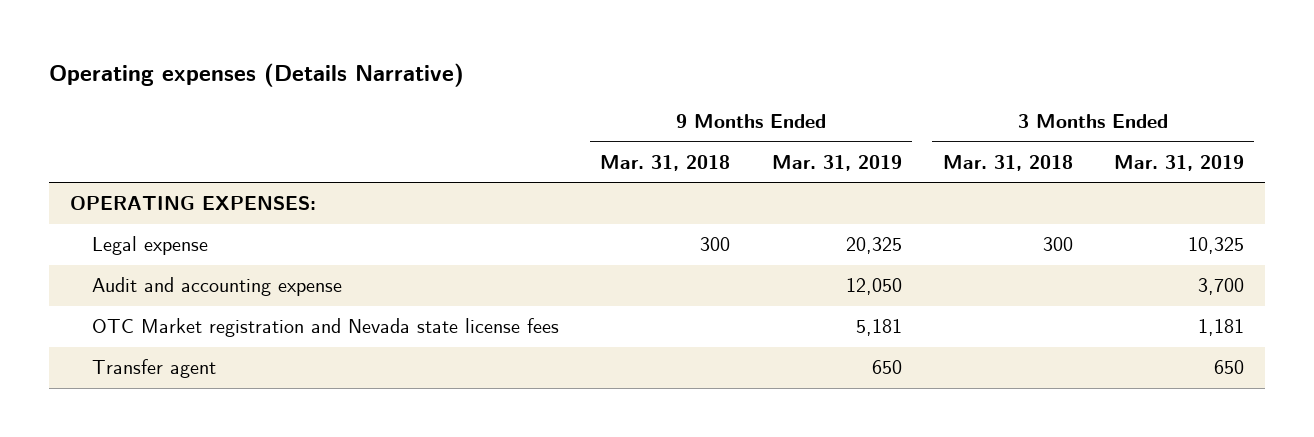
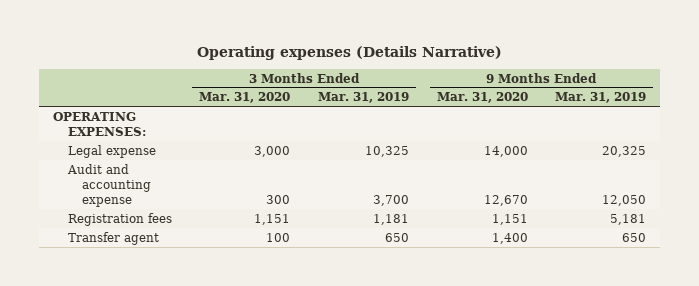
[600,155,731,172] Mar. 31, 2018 -> none
[942,155,1073,172] Mar. 31, 2018 -> none
none -> [199,92,291,104] Mar. 31, 2020
none -> [436,92,528,104] Mar. 31, 2020
[92,318,560,338] OTC Market registration and Nevada state license fees -> [67,212,172,226] Registration fees

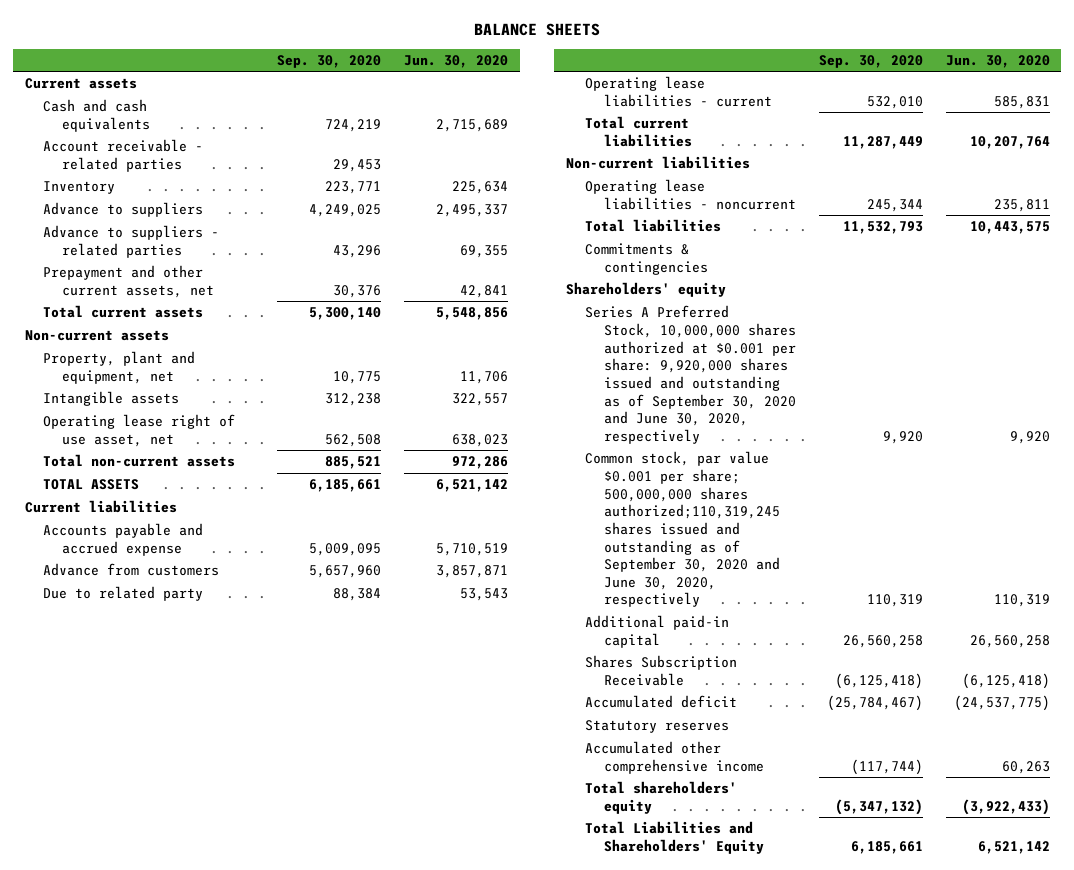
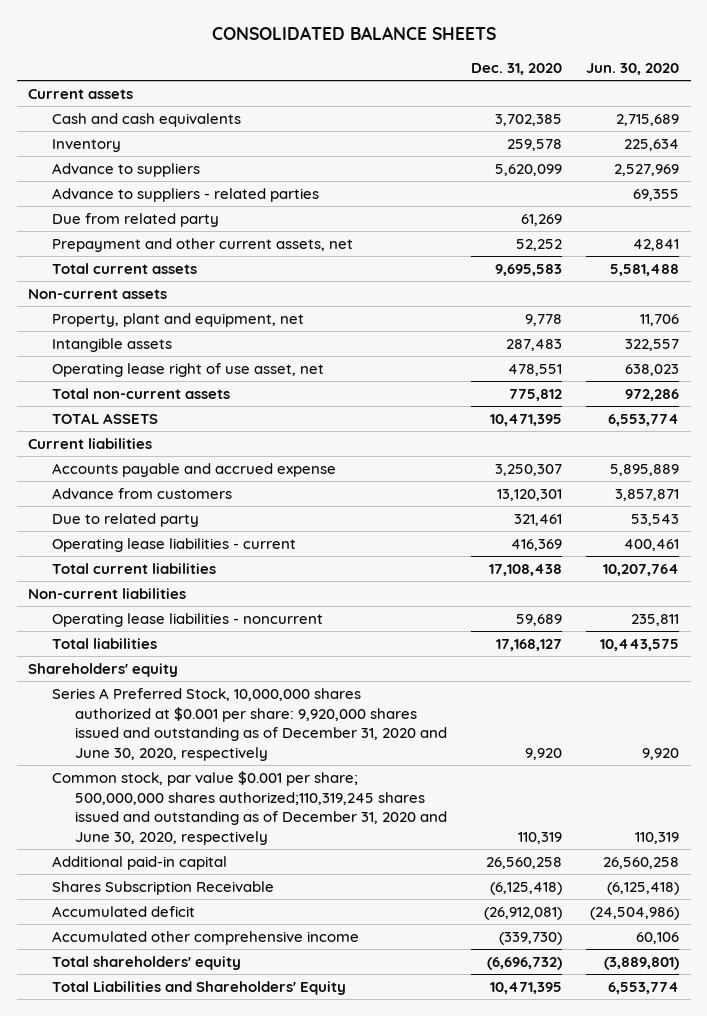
[474,22,601,36] BALANCE SHEETS -> [211,25,496,40] CONSOLIDATED BALANCE SHEETS
[277,54,382,68] Sep. 30, 2020 -> none
none -> [470,63,562,76] Dec. 31, 2020
[43,139,204,172] Account receivable - related parties -> none
[436,204,509,218] 2,495,337 -> [613,164,679,177] 2,527,969
none -> [51,213,219,228] Due from related party
[436,307,509,321] 5,548,856 -> [609,264,679,277] 5,581,488
[436,479,509,493] 6,521,142 -> [607,414,679,427] 6,553,774
[436,542,509,556] 5,710,519 -> [609,464,679,477] 5,895,889
[993,95,1050,109] 585,831 -> [623,539,679,552] 400,461
[584,243,708,275] Commitments & contingencies -> none
[584,305,796,444] Series A Preferred Stock, 10,000,000 shares authorized at $0.001 per share: 9,920,000 shares issued and outstanding as of September 30, 2020 and June 30, 2020, respectively -> [51,688,447,761] Series A Preferred Stock, 10,000,000 shares authorized at $0.001 per share: 9,920,000 shares issued and outstanding as of December 31, 2020 and June 30, 2020, respectively
[584,451,780,608] Common stock, par value $0.001 per share; 500,000,000 shares authorized;110,319,245 shares issued and outstanding as of September 30, 2020 and June 30, 2020, respectively -> [51,771,447,845] Common stock, par value $0.001 per share; 500,000,000 shares authorized;110,319,245 shares issued and outstanding as of December 31, 2020 and June 30, 2020, respectively
[584,720,729,734] Statutory reserves -> none
[953,695,1050,712] (24,537,775) -> [589,907,679,921] (24,504,986)
[1001,760,1050,774] 60,263 -> [635,932,679,945] 60,106
[961,798,1050,815] (3,922,433) -> [603,957,679,971] (3,889,801)
[977,840,1050,854] 6,521,142 -> [607,982,679,995] 6,553,774

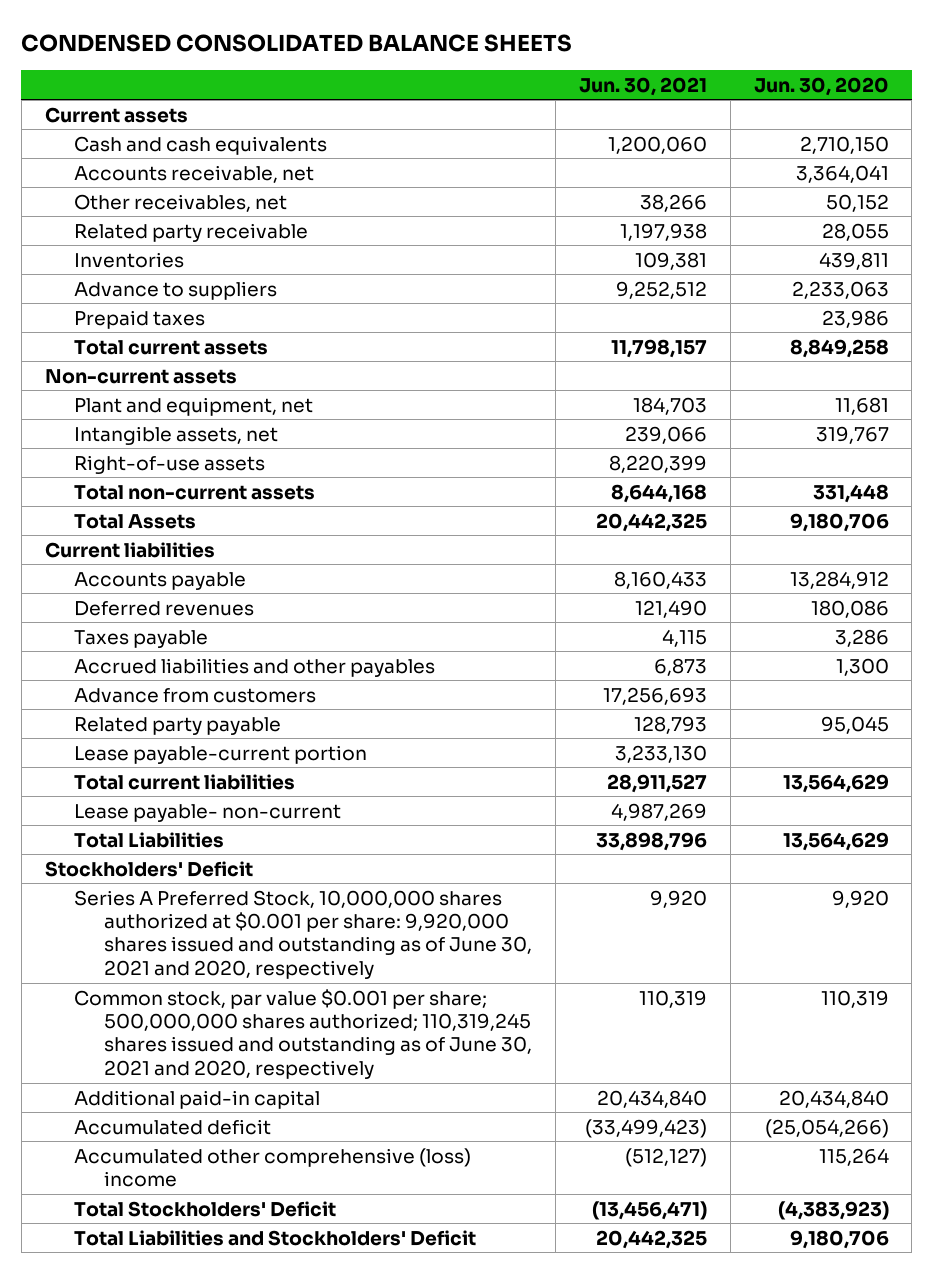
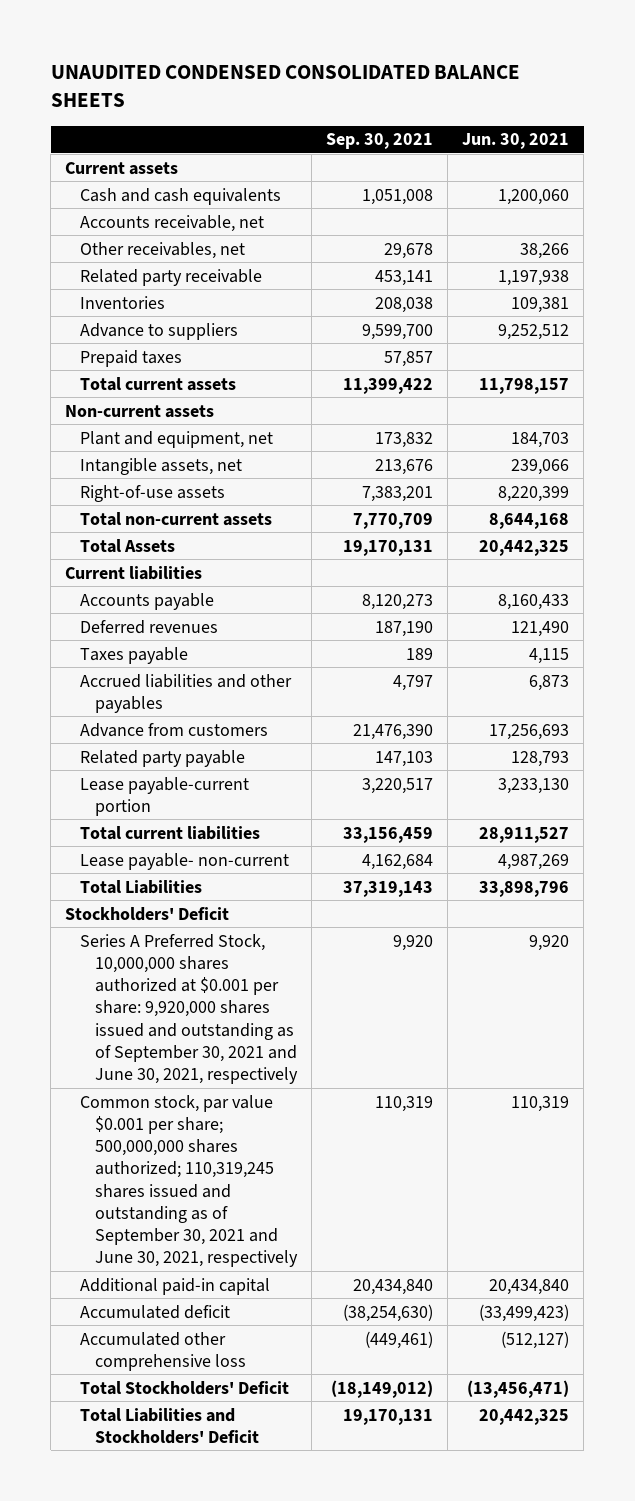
[21,33,573,52] CONDENSED CONSOLIDATED BALANCE SHEETS -> [50,65,520,108] UNAUDITED CONDENSED CONSOLIDATED BALANCE SHEETS
[753,76,889,96] Jun. 30, 2020 -> none
none -> [326,133,434,150] Sep. 30, 2021
[74,889,533,979] Series A Preferred Stock, 10,000,000 shares authorized at $0.001 per share: 9,920,000 shares issued and outstanding as of June 30, 2021 and 2020, respectively -> [80,933,299,1085] Series A Preferred Stock, 10,000,000 shares authorized at $0.001 per share: 9,920,000 shares issued and outstanding as of September 30, 2021 and June 30, 2021, respectively
[74,988,533,1079] Common stock, par value $0.001 per share; 500,000,000 shares authorized; 110,319,245 shares issued and outstanding as of June 30, 2021 and 2020, respectively -> [80,1094,299,1268] Common stock, par value $0.001 per share; 500,000,000 shares authorized; 110,319,245 shares issued and outstanding as of September 30, 2021 and June 30, 2021, respectively
[74,1147,472,1188] Accumulated other comprehensive (loss) income -> [80,1331,247,1371] Accumulated other comprehensive loss

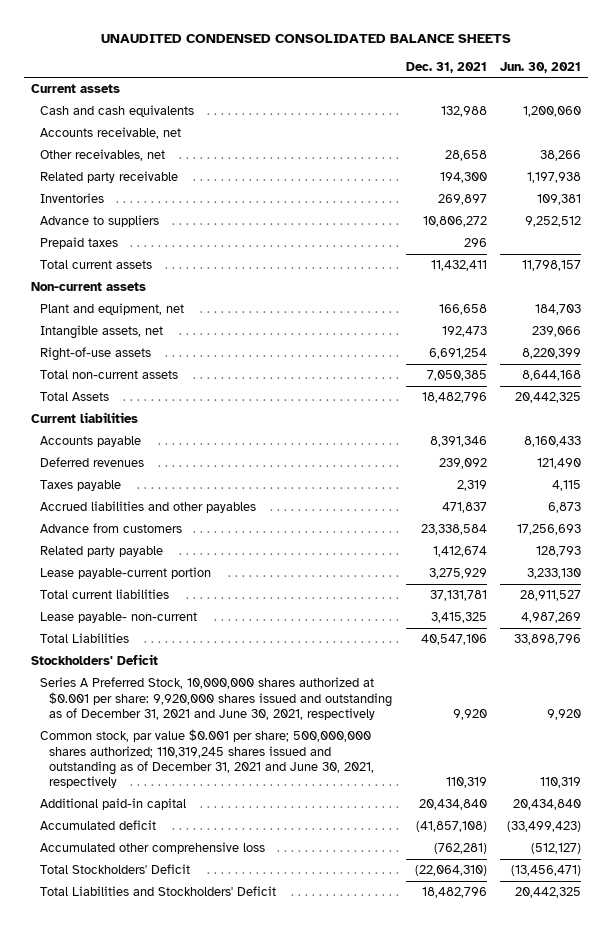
[326,133,434,150] Sep. 30, 2021 -> none
none -> [405,61,487,73] Dec. 31, 2021
[80,933,299,1085] Series A Preferred Stock, 10,000,000 shares authorized at $0.001 per share: 9,920,000 shares issued and outstanding as of September 30, 2021 and June 30, 2021, respectively -> [39,677,393,720] Series A Preferred Stock, 10,000,000 shares authorized at $0.001 per share: 9,920,000 shares issued and outstanding as of December 31, 2021 and June 30, 2021, respectively
[80,1094,299,1268] Common stock, par value $0.001 per share; 500,000,000 shares authorized; 110,319,245 shares issued and outstanding as of September 30, 2021 and June 30, 2021, respectively -> [39,729,375,789] Common stock, par value $0.001 per share; 500,000,000 shares authorized; 110,319,245 shares issued and outstanding as of December 31, 2021 and June 30, 2021, respectively

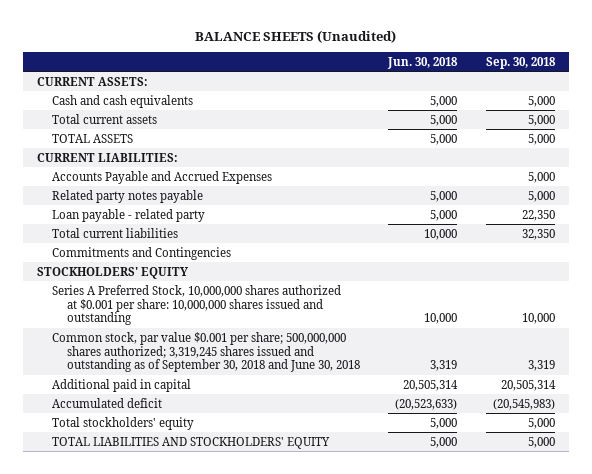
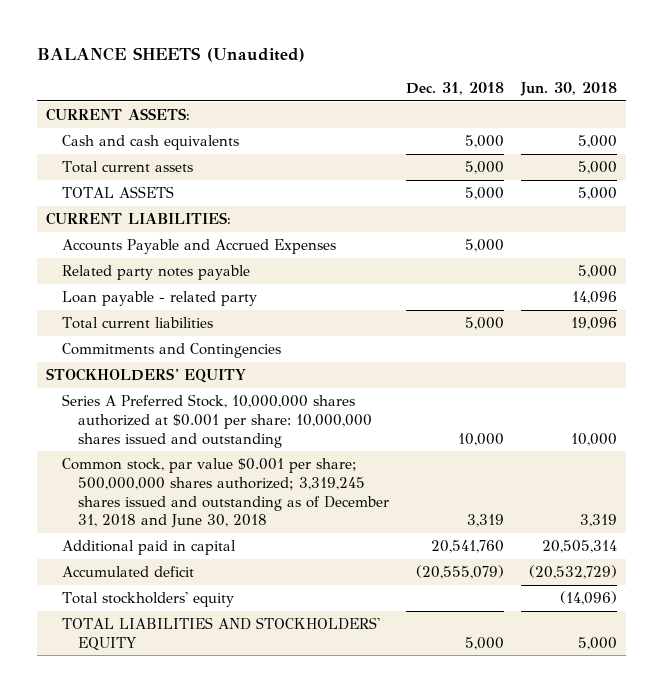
[485,56,556,69] Sep. 30, 2018 -> none
none -> [406,82,505,96] Dec. 31, 2018
[430,209,458,221] 5,000 -> [572,290,618,304] 14,096
[424,228,458,240] 10,000 -> [571,316,618,330] 19,096
[52,331,360,373] Common stock, par value $0.001 per share; 500,000,000 shares authorized; 3,319,245 shares issued and outstanding as of September 30, 2018 and June 30, 2018 -> [61,457,390,529] Common stock, par value $0.001 per share; 500,000,000 shares authorized; 3,319,245 shares issued and outstanding as of December 31, 2018 and June 30, 2018
[395,398,458,410] (20,523,633) -> [529,564,618,579] (20,532,729)
[430,417,458,429] 5,000 -> [560,590,618,605] (14,096)

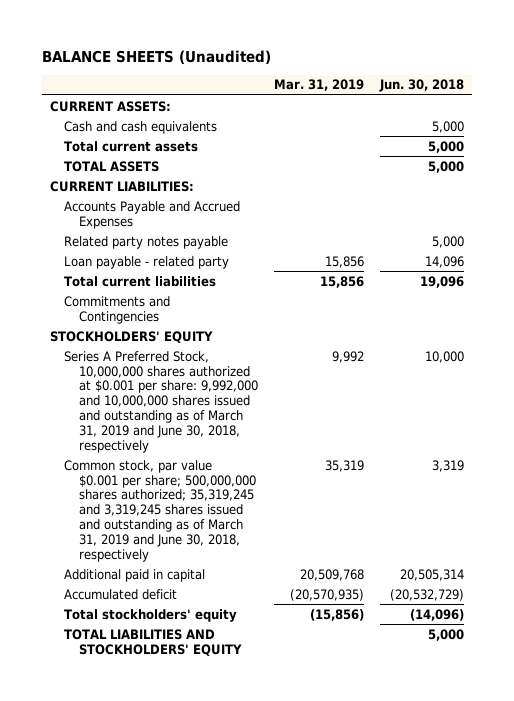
[406,82,505,96] Dec. 31, 2018 -> none
none -> [273,79,364,92] Mar. 31, 2019
[61,393,373,448] Series A Preferred Stock, 10,000,000 shares authorized at $0.001 per share: 10,000,000 shares issued and outstanding -> [64,350,258,454] Series A Preferred Stock, 10,000,000 shares authorized at $0.001 per share: 9,992,000 and 10,000,000 shares issued and outstanding as of March 31, 2019 and June 30, 2018, respectively
[61,457,390,529] Common stock, par value $0.001 per share; 500,000,000 shares authorized; 3,319,245 shares issued and outstanding as of December 31, 2018 and June 30, 2018 -> [64,459,256,563] Common stock, par value $0.001 per share; 500,000,000 shares authorized; 35,319,245 and 3,319,245 shares issued and outstanding as of March 31, 2019 and June 30, 2018, respectively

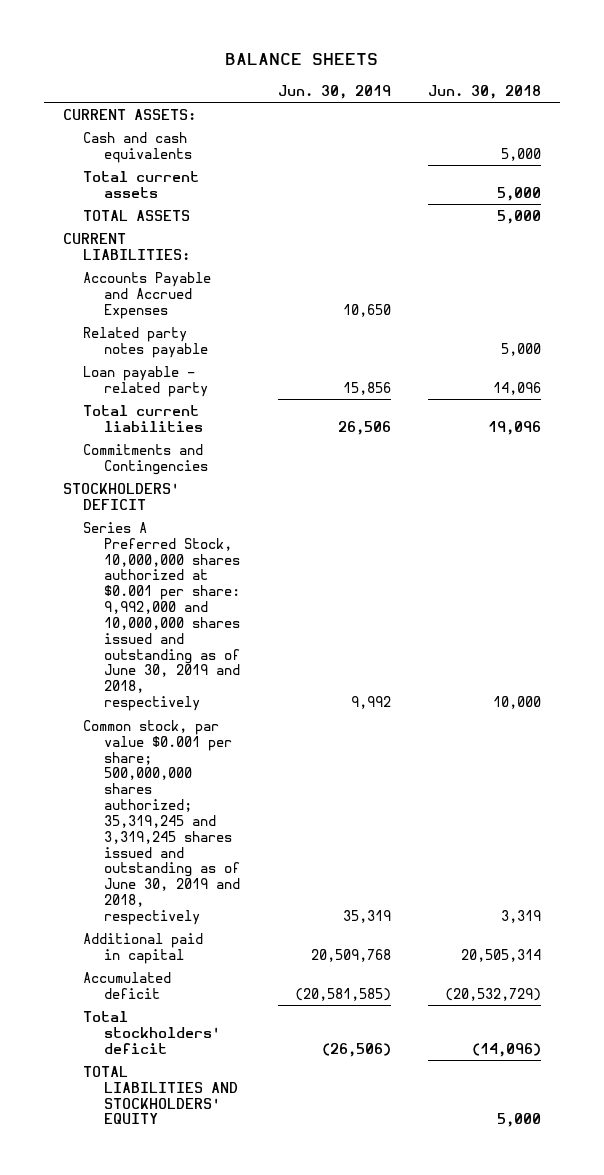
[42,49,272,64] BALANCE SHEETS (Unaudited) -> [225,53,379,66] BALANCE SHEETS
[273,79,364,92] Mar. 31, 2019 -> none
none -> [277,85,391,100] Jun. 30, 2019
[50,330,214,343] STOCKHOLDERS' EQUITY -> [63,482,180,510] STOCKHOLDERS' DEFICIT
[64,350,258,454] Series A Preferred Stock, 10,000,000 shares authorized at $0.001 per share: 9,992,000 and 10,000,000 shares issued and outstanding as of March 31, 2019 and June 30, 2018, respectively -> [83,521,240,712] Series A Preferred Stock, 10,000,000 shares authorized at $0.001 per share: 9,992,000 and 10,000,000 shares issued and outstanding as of June 30, 2019 and 2018, respectively
[64,459,256,563] Common stock, par value $0.001 per share; 500,000,000 shares authorized; 35,319,245 and 3,319,245 shares issued and outstanding as of March 31, 2019 and June 30, 2018, respectively -> [83,719,240,925] Common stock, par value $0.001 per share; 500,000,000 shares authorized; 35,319,245 and 3,319,245 shares issued and outstanding as of June 30, 2019 and 2018, respectively
[64,608,238,622] Total stockholders' equity -> [83,1010,220,1054] Total stockholders' deficit

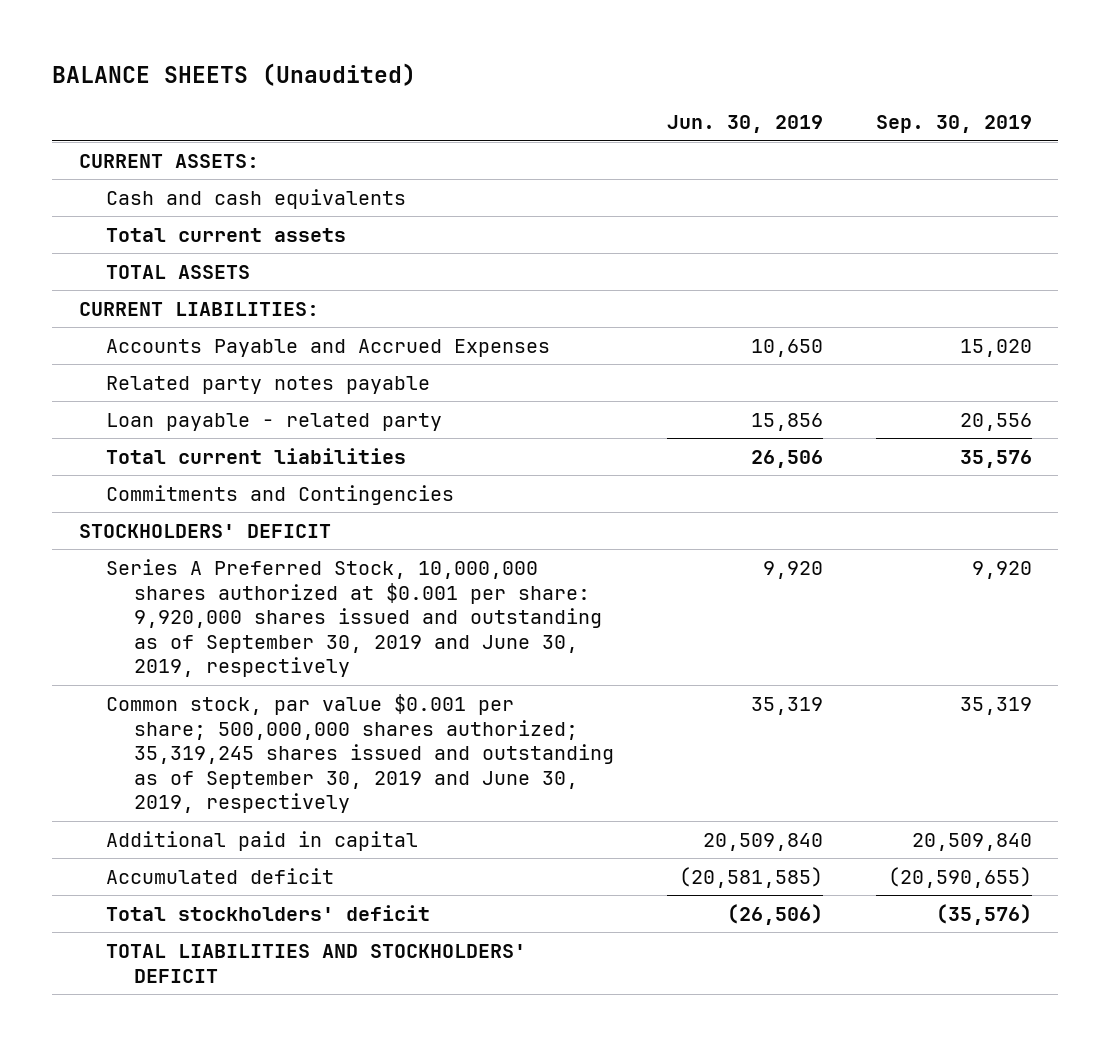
[225,53,379,66] BALANCE SHEETS -> [52,63,417,87] BALANCE SHEETS (Unaudited)
[428,85,542,100] Jun. 30, 2018 -> none
none -> [875,115,1032,134] Sep. 30, 2019
[83,521,240,712] Series A Preferred Stock, 10,000,000 shares authorized at $0.001 per share: 9,992,000 and 10,000,000 shares issued and outstanding as of June 30, 2019 and 2018, respectively -> [106,559,602,678] Series A Preferred Stock, 10,000,000 shares authorized at $0.001 per share: 9,920,000 shares issued and outstanding as of September 30, 2019 and June 30, 2019, respectively
[350,696,391,710] 9,992 -> [762,561,823,580] 9,920
[83,719,240,925] Common stock, par value $0.001 per share; 500,000,000 shares authorized; 35,319,245 and 3,319,245 shares issued and outstanding as of June 30, 2019 and 2018, respectively -> [106,694,614,814] Common stock, par value $0.001 per share; 500,000,000 shares authorized; 35,319,245 shares issued and outstanding as of September 30, 2019 and June 30, 2019, respectively
[310,948,391,962] 20,509,768 -> [702,833,823,852] 20,509,840
[83,1065,238,1125] TOTAL LIABILITIES AND STOCKHOLDERS' EQUITY -> [106,944,527,983] TOTAL LIABILITIES AND STOCKHOLDERS' DEFICIT

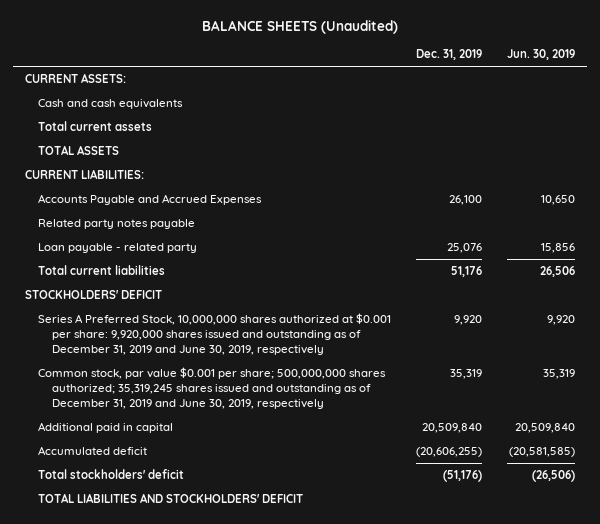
[875,115,1032,134] Sep. 30, 2019 -> none
none -> [416,49,483,61] Dec. 31, 2019
[106,485,455,506] Commitments and Contingencies -> none
[106,559,602,678] Series A Preferred Stock, 10,000,000 shares authorized at $0.001 per share: 9,920,000 shares issued and outstanding as of September 30, 2019 and June 30, 2019, respectively -> [38,312,392,356] Series A Preferred Stock, 10,000,000 shares authorized at $0.001 per share: 9,920,000 shares issued and outstanding as of December 31, 2019 and June 30, 2019, respectively
[106,694,614,814] Common stock, par value $0.001 per share; 500,000,000 shares authorized; 35,319,245 shares issued and outstanding as of September 30, 2019 and June 30, 2019, respectively -> [38,366,387,410] Common stock, par value $0.001 per share; 500,000,000 shares authorized; 35,319,245 shares issued and outstanding as of December 31, 2019 and June 30, 2019, respectively

